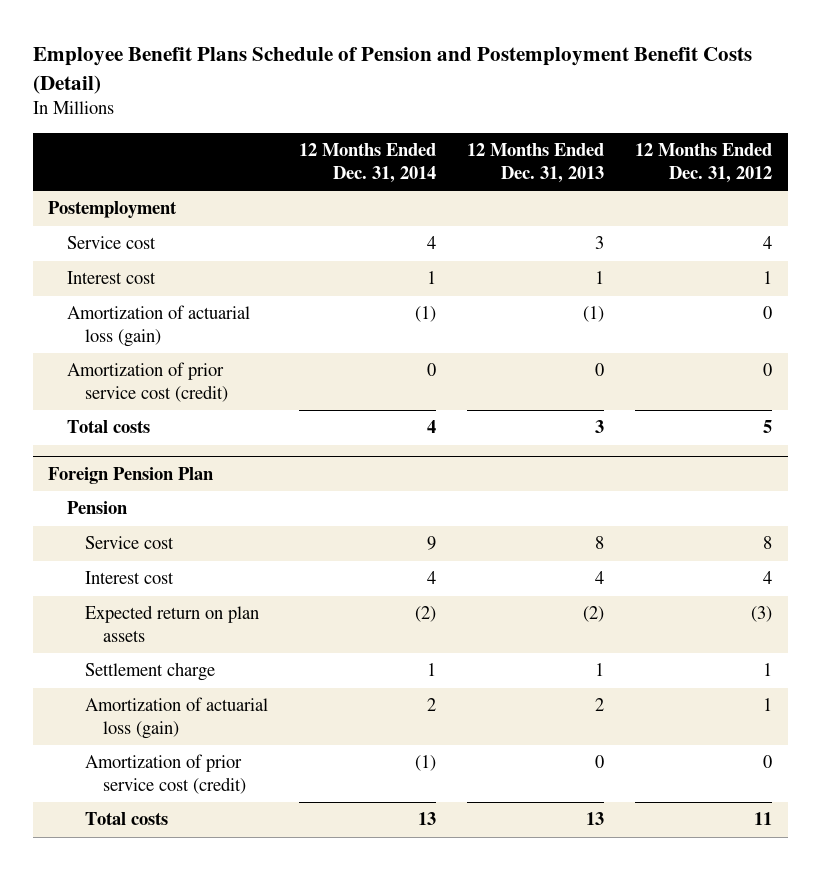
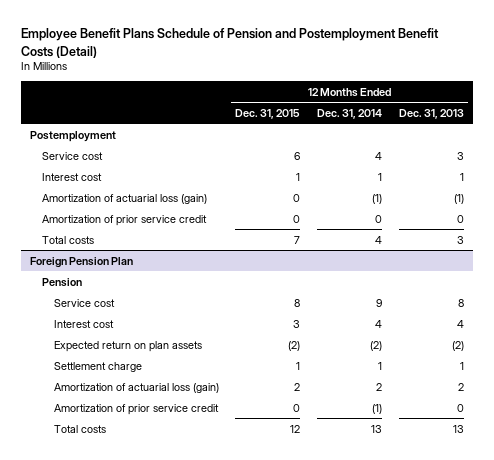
[635,143,773,183] 12 Months Ended Dec. 31, 2012 -> none
none -> [235,108,301,119] Dec. 31, 2015
[66,362,228,403] Amortization of prior service cost (credit) -> [41,214,207,226] Amortization of prior service credit
[84,754,247,795] Amortization of prior service cost (credit) -> [53,403,219,415] Amortization of prior service credit

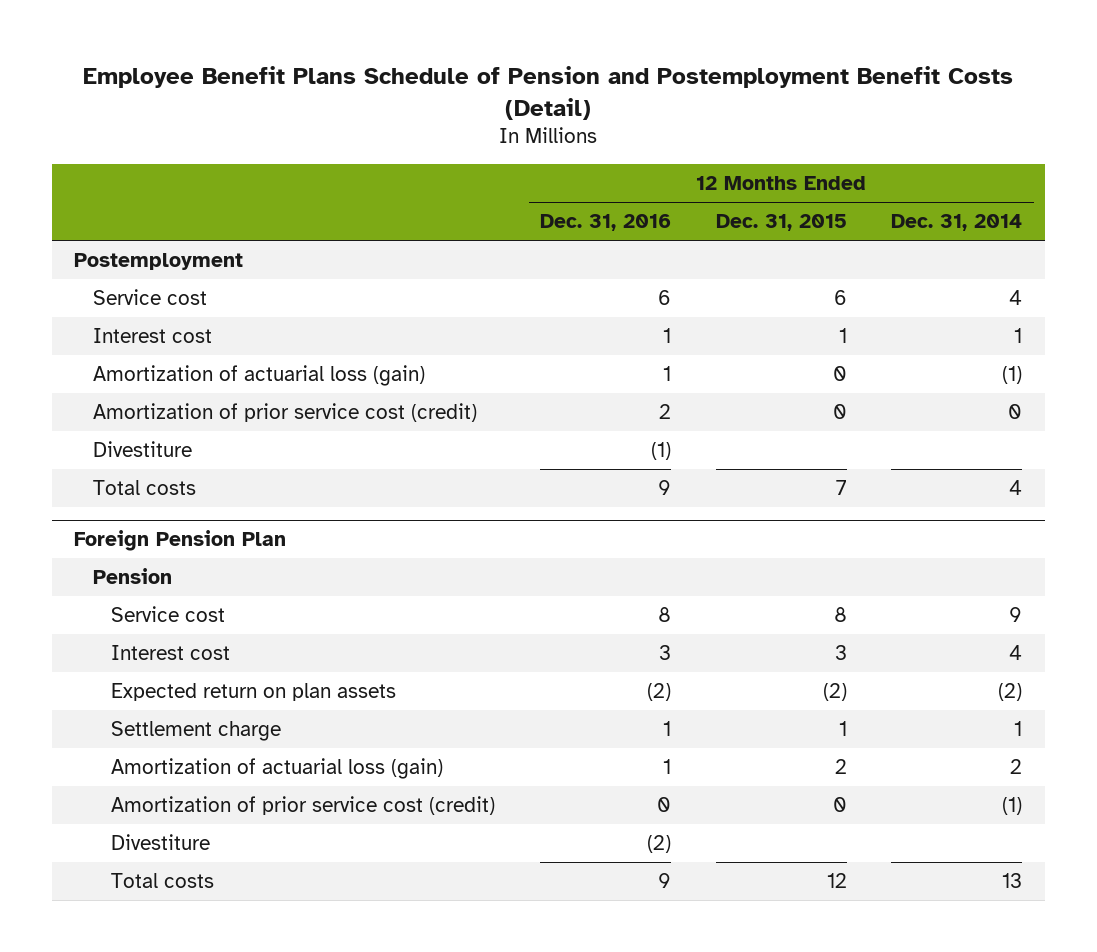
[399,108,465,119] Dec. 31, 2013 -> none
none -> [540,214,672,232] Dec. 31, 2016
[41,214,207,226] Amortization of prior service credit -> [92,403,477,423] Amortization of prior service cost (credit)
none -> [92,441,192,458] Divestiture
[53,403,219,415] Amortization of prior service credit -> [111,796,496,816] Amortization of prior service cost (credit)
none -> [111,834,211,851] Divestiture

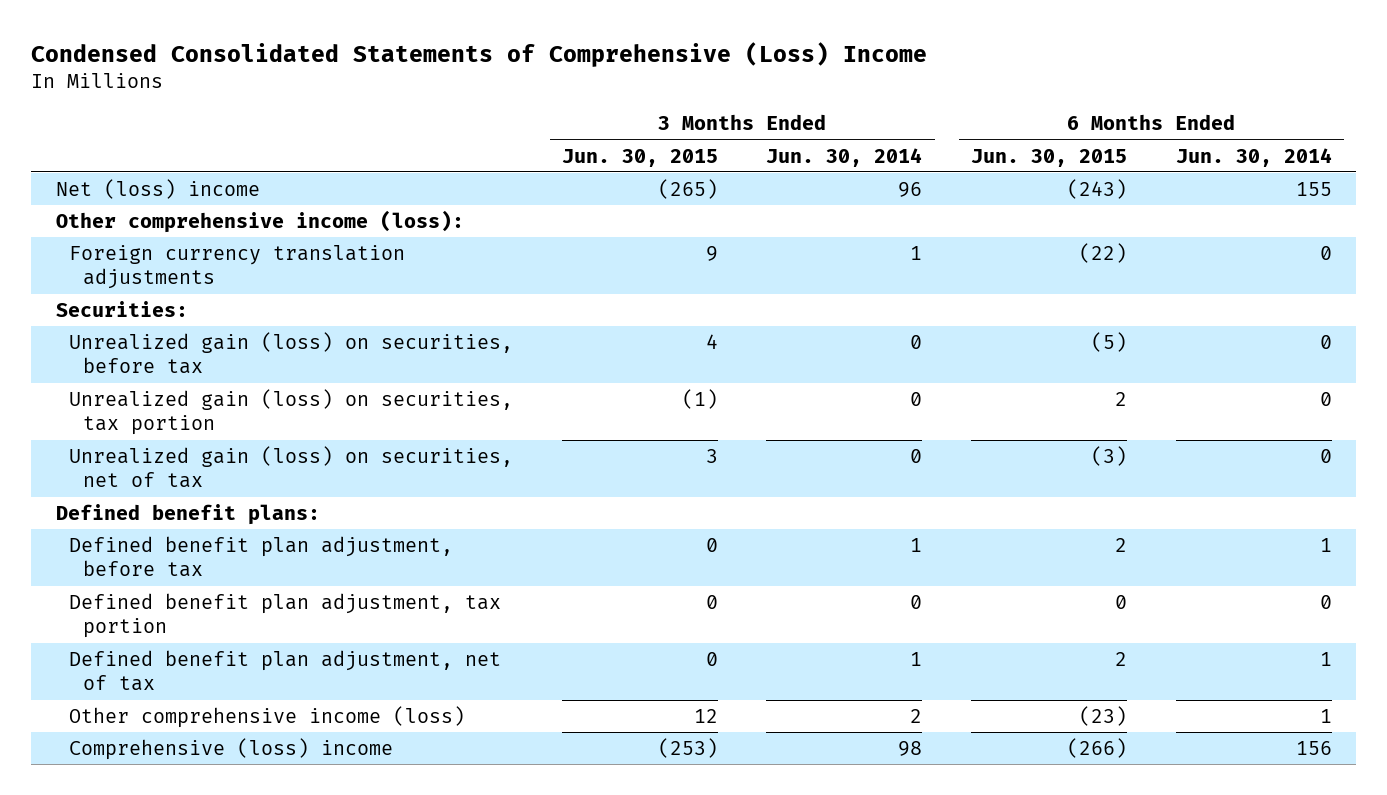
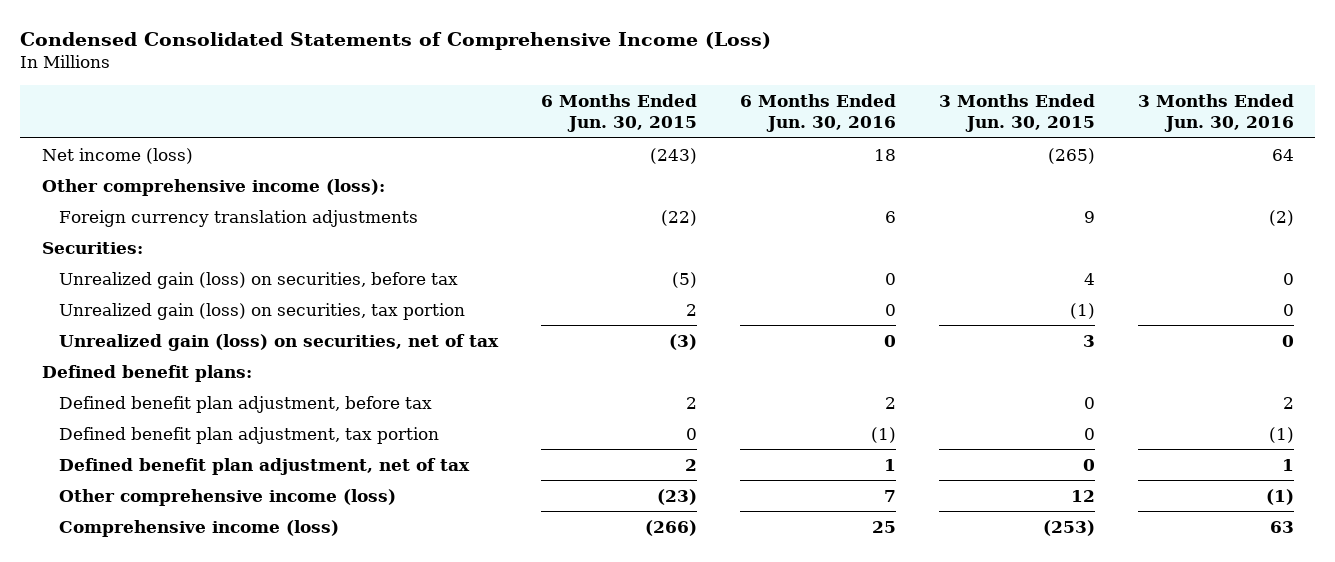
[31,41,928,67] Condensed Consolidated Statements of Comprehensive (Loss) Income -> [20,32,772,51] Condensed Consolidated Statements of Comprehensive Income (Loss)
[766,147,923,167] Jun. 30, 2014 -> none
[1175,147,1332,167] Jun. 30, 2014 -> none
none -> [739,93,896,133] 6 Months Ended Jun. 30, 2016
none -> [1137,93,1294,133] 3 Months Ended Jun. 30, 2016
[55,178,260,199] Net (loss) income -> [41,147,193,164] Net income (loss)
[69,737,394,760] Comprehensive (loss) income -> [58,519,339,537] Comprehensive income (loss)

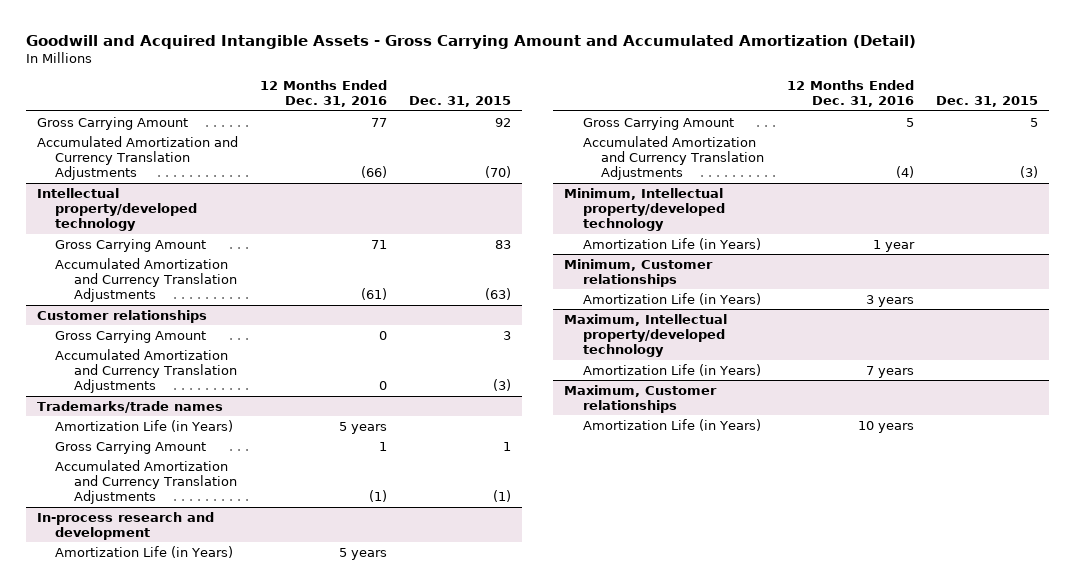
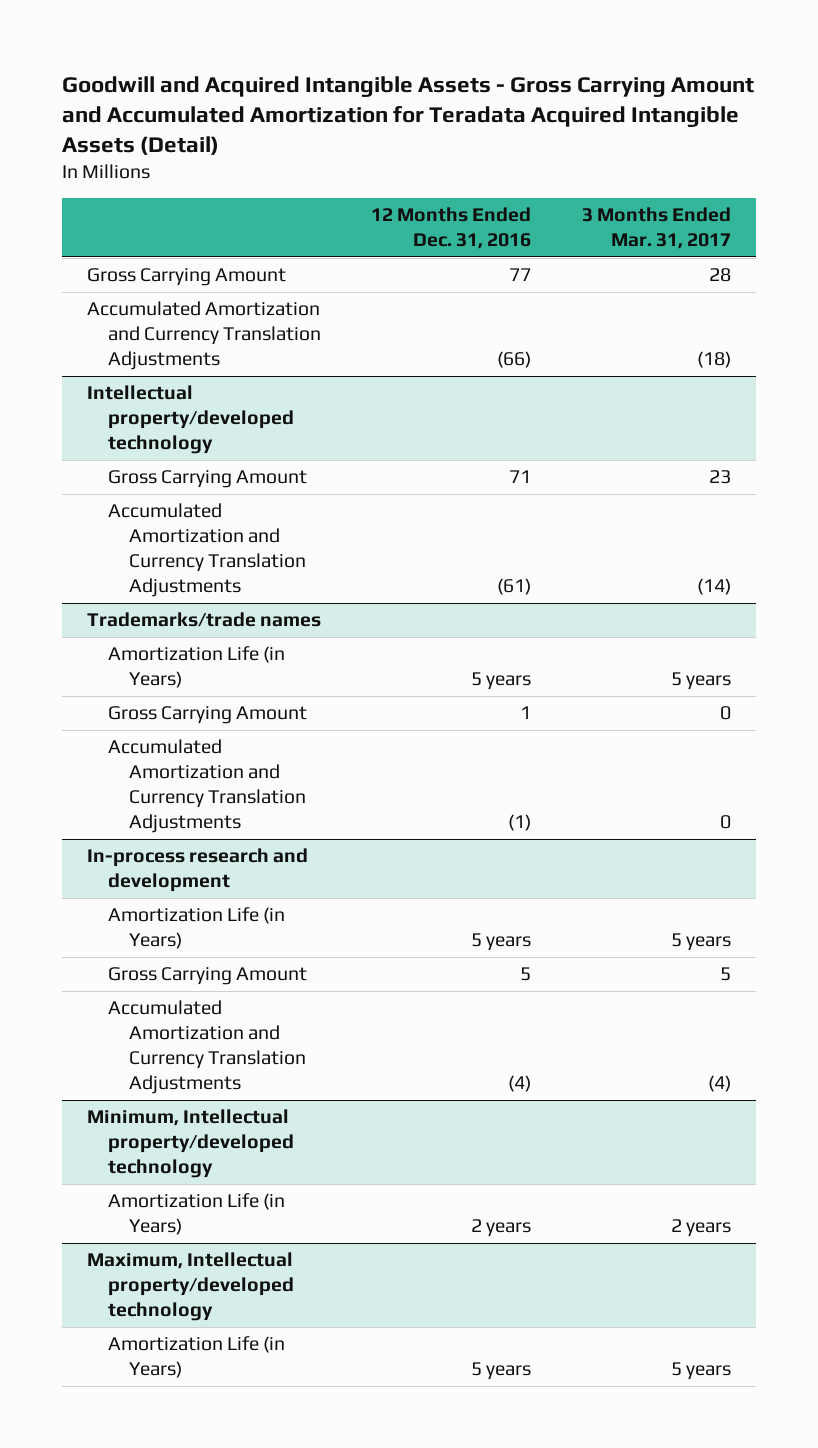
[26,34,917,49] Goodwill and Acquired Intangible Assets - Gross Carrying Amount and Accumulated Amortization (Detail) -> [61,75,754,156] Goodwill and Acquired Intangible Assets - Gross Carrying Amount and Accumulated Amortization for Teradata Acquired Intangible Assets (Detail)
[408,96,511,108] Dec. 31, 2015 -> none
none -> [581,206,731,249] 3 Months Ended Mar. 31, 2017
[36,309,207,323] Customer relationships -> none
[55,329,207,343] Gross Carrying Amount -> none
[55,348,237,394] Accumulated Amortization and Currency Translation Adjustments -> none
[564,258,714,287] Minimum, Customer relationships -> none
[582,292,761,305] Amortization Life (in Years) -> none
[873,239,916,252] 1 year -> [471,1219,532,1238] 2 years
[564,384,718,413] Maximum, Customer relationships -> none
[582,418,761,431] Amortization Life (in Years) -> none
[866,365,915,378] 7 years -> [471,1362,532,1381] 5 years

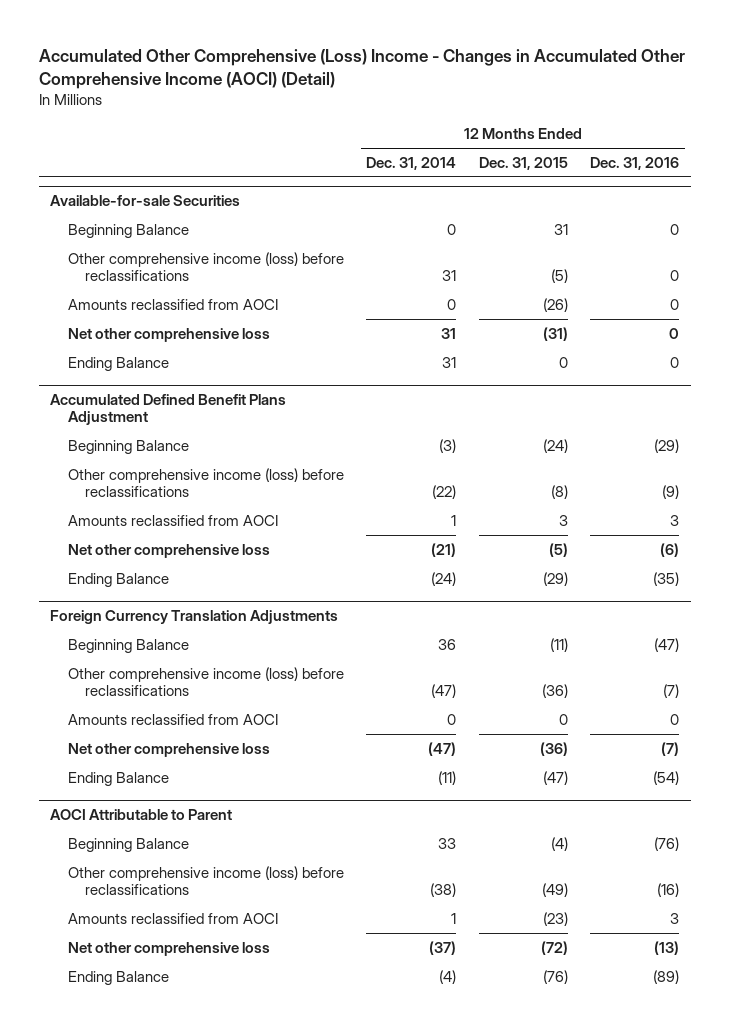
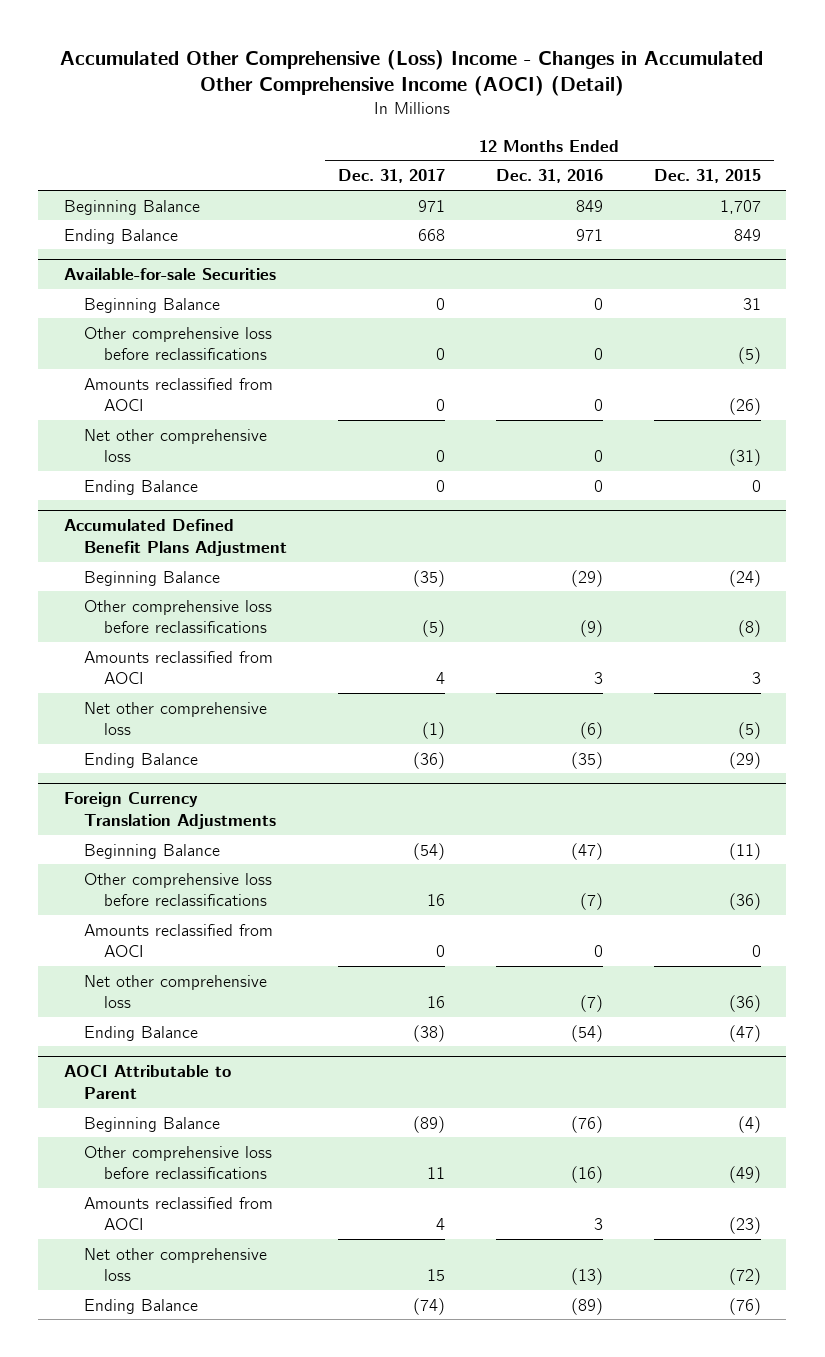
[366,156,457,170] Dec. 31, 2014 -> none
none -> [337,169,445,184] Dec. 31, 2017
none -> [63,199,200,215] Beginning Balance
none -> [63,228,178,244] Ending Balance
[67,251,344,281] Other comprehensive income (loss) before reclassifications -> [83,326,272,361] Other comprehensive loss before reclassifications
[67,467,344,497] Other comprehensive income (loss) before reclassifications -> [83,599,272,634] Other comprehensive loss before reclassifications
[67,666,344,696] Other comprehensive income (loss) before reclassifications -> [83,872,272,907] Other comprehensive loss before reclassifications
[67,865,344,895] Other comprehensive income (loss) before reclassifications -> [83,1145,272,1180] Other comprehensive loss before reclassifications

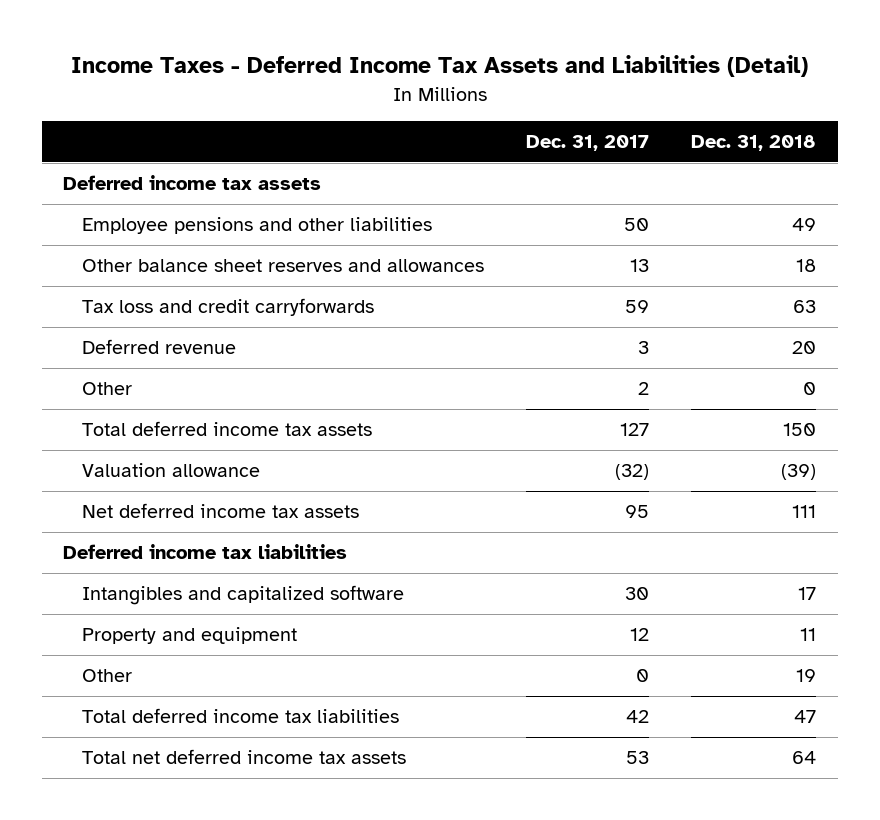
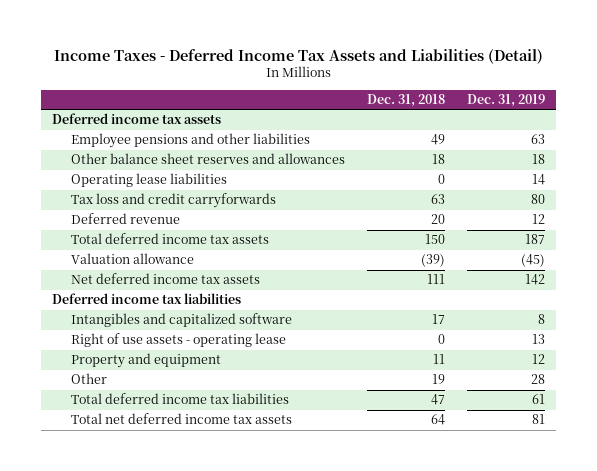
[526,135,650,152] Dec. 31, 2017 -> none
none -> [467,94,546,108] Dec. 31, 2019
none -> [71,173,228,188] Operating lease liabilities
[82,382,133,396] Other -> none
none -> [71,333,287,348] Right of use assets - operating lease

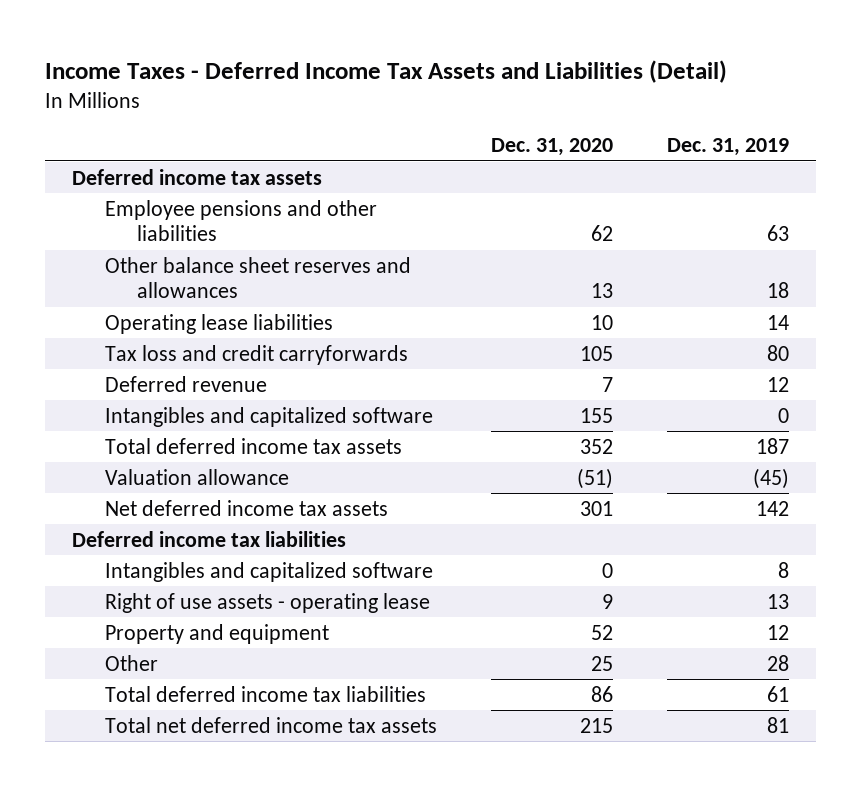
[367,94,446,108] Dec. 31, 2018 -> none
none -> [490,138,613,157] Dec. 31, 2020
none -> [104,406,433,427] Intangibles and capitalized software

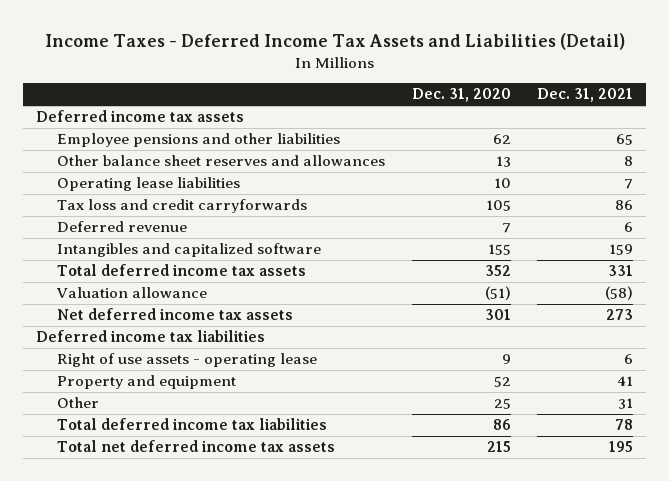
[667,138,790,157] Dec. 31, 2019 -> none
none -> [536,88,633,103] Dec. 31, 2021
[104,561,433,582] Intangibles and capitalized software -> none

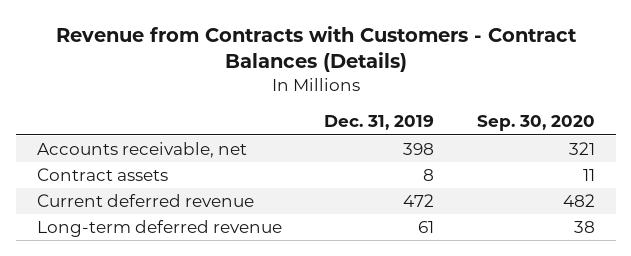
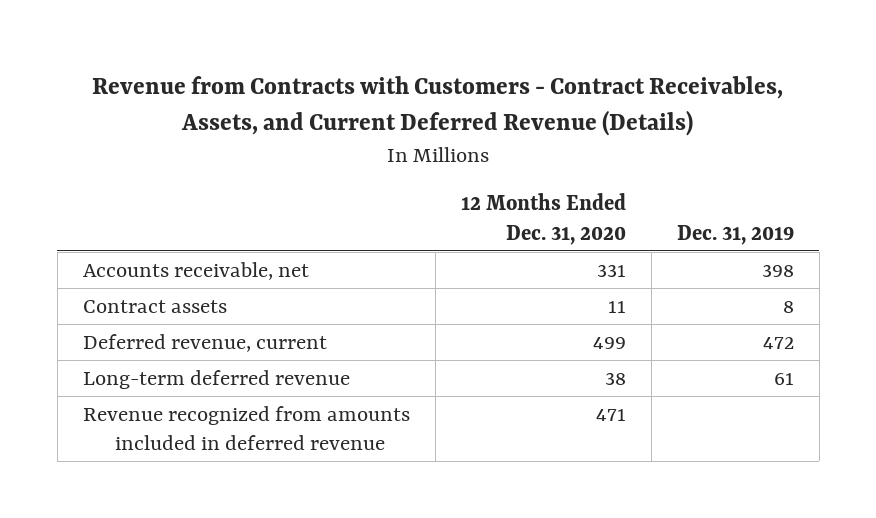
[55,25,577,73] Revenue from Contracts with Customers - Contract Balances (Details) -> [92,75,784,137] Revenue from Contracts with Customers - Contract Receivables, Assets, and Current Deferred Revenue (Details)
[476,115,595,132] Sep. 30, 2020 -> none
none -> [460,193,626,245] 12 Months Ended Dec. 31, 2020
[36,194,254,208] Current deferred revenue -> [82,333,327,352] Deferred revenue, current
none -> [82,405,410,451] Revenue recognized from amounts included in deferred revenue

